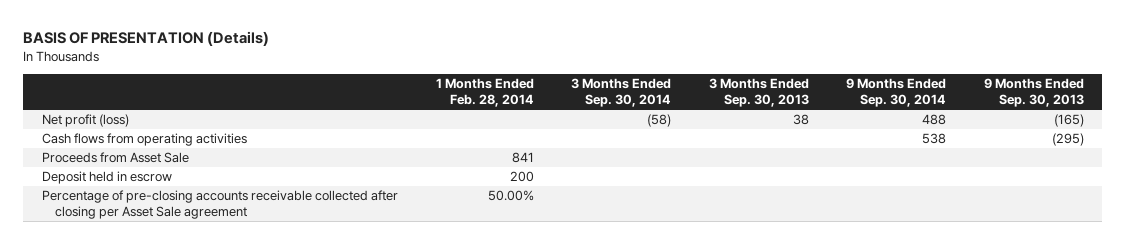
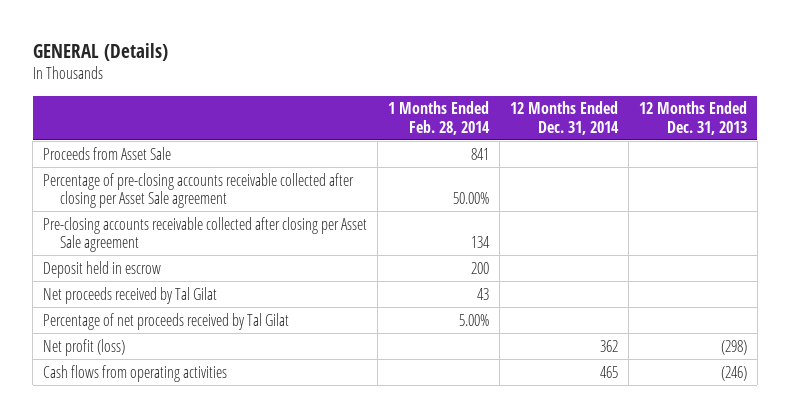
[23,31,270,47] BASIS OF PRESENTATION (Details) -> [32,42,168,61] GENERAL (Details)
[571,78,672,107] 3 Months Ended Sep. 30, 2014 -> none
[708,78,809,107] 3 Months Ended Sep. 30, 2013 -> none
[846,78,947,107] 9 Months Ended Sep. 30, 2014 -> none
[983,78,1084,107] 9 Months Ended Sep. 30, 2013 -> none
none -> [509,101,619,135] 12 Months Ended Dec. 31, 2014
none -> [638,101,747,135] 12 Months Ended Dec. 31, 2013
none -> [43,216,368,253] Pre-closing accounts receivable collected after closing per Asset Sale agreement
[42,171,173,185] Deposit held in escrow -> [43,260,162,278] Deposit held in escrow
none -> [43,286,218,304] Net proceeds received by Tal Gilat
none -> [43,312,290,330] Percentage of net proceeds received by Tal Gilat
[42,114,130,128] Net profit (loss) -> [43,338,126,356] Net profit (loss)
[42,133,248,147] Cash flows from operating activities -> [43,364,228,382] Cash flows from operating activities

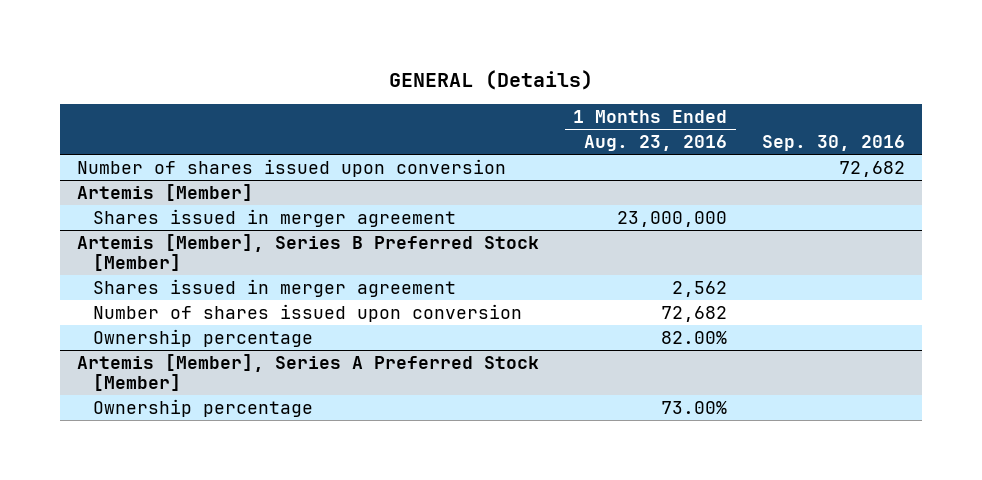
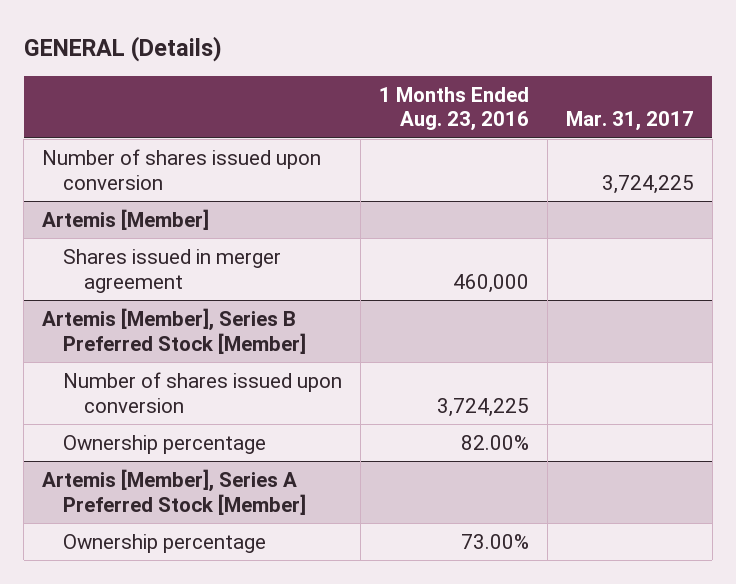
[761,135,905,152] Sep. 30, 2016 -> none
none -> [566,111,695,132] Mar. 31, 2017
[617,210,728,227] 23,000,000 -> [453,273,530,293] 460,000
[93,278,457,297] Shares issued in merger agreement -> none
[661,305,728,322] 72,682 -> [437,397,530,417] 3,724,225

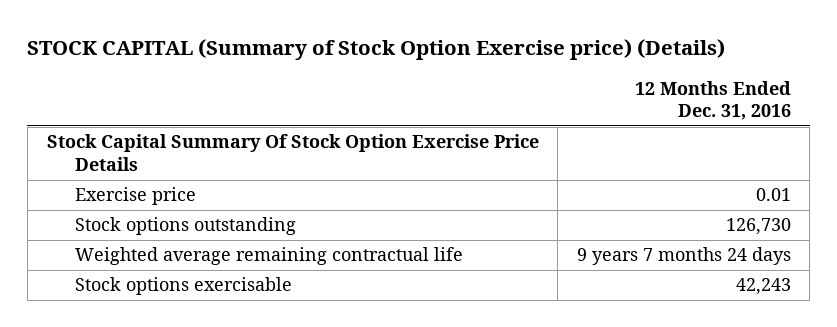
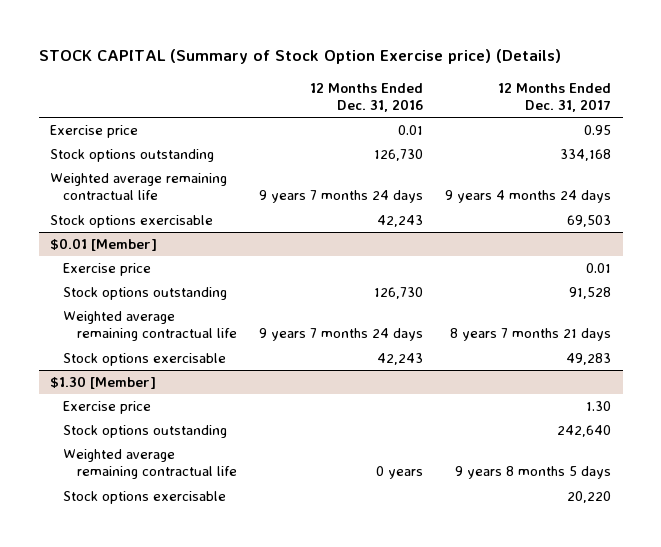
none -> [498,82,612,112] 12 Months Ended Dec. 31, 2017
[46,134,539,172] Stock Capital Summary Of Stock Option Exercise Price Details -> none
none -> [49,238,157,252] $0.01 [Member]
none -> [63,263,152,277] Exercise price
none -> [63,287,228,301] Stock options outstanding
none -> [63,311,238,342] Weighted average remaining contractual life
none -> [63,353,227,367] Stock options exercisable
none -> [49,376,156,390] $1.30 [Member]
none -> [63,401,152,415] Exercise price
none -> [63,425,228,439] Stock options outstanding
none -> [63,449,238,480] Weighted average remaining contractual life
none -> [63,491,227,505] Stock options exercisable

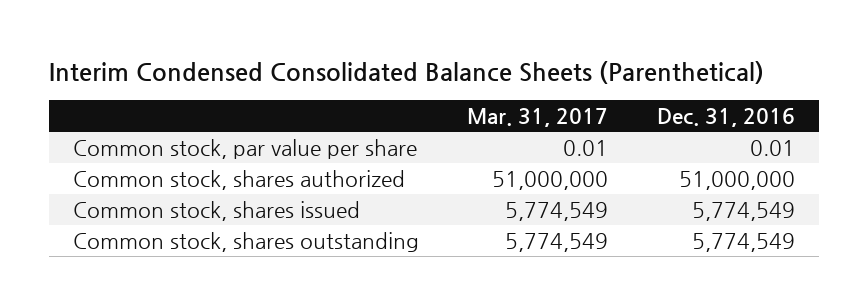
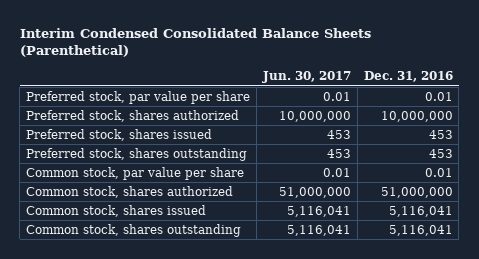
[467,107,609,127] Mar. 31, 2017 -> none
none -> [261,71,351,84] Jun. 30, 2017
none -> [26,90,251,104] Preferred stock, par value per share
none -> [26,109,240,122] Preferred stock, shares authorized
none -> [26,128,213,141] Preferred stock, shares issued
none -> [26,147,248,161] Preferred stock, shares outstanding
[691,201,795,221] 5,774,549 -> [388,205,453,217] 5,116,041
[691,232,795,252] 5,774,549 -> [388,224,453,236] 5,116,041

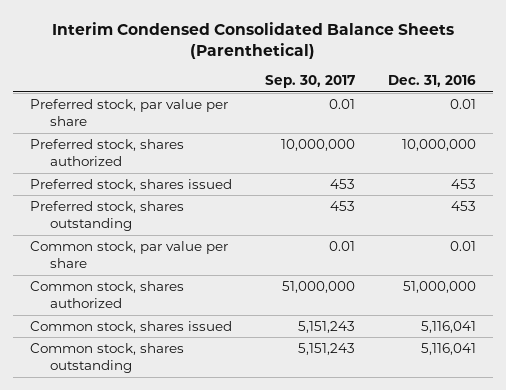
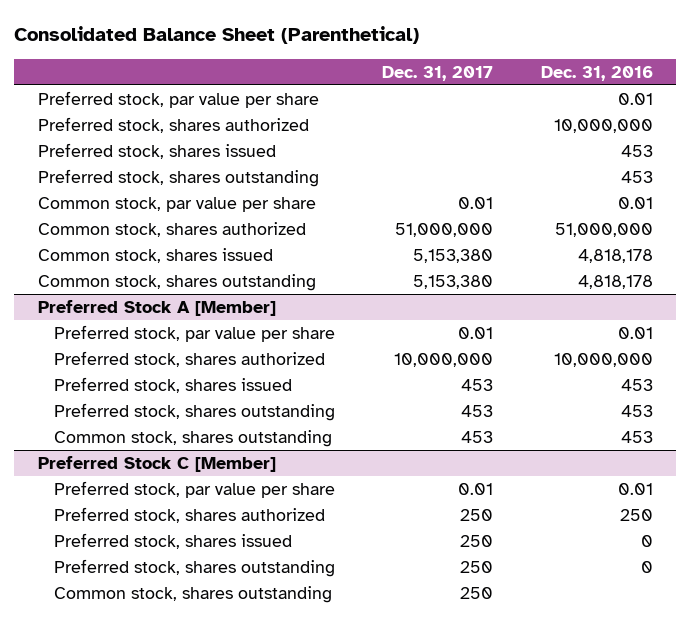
[52,21,455,59] Interim Condensed Consolidated Balance Sheets (Parenthetical) -> [14,26,420,45] Consolidated Balance Sheet (Parenthetical)
[265,75,356,89] Sep. 30, 2017 -> none
none -> [382,65,494,81] Dec. 31, 2017
[421,320,477,333] 5,116,041 -> [577,249,653,264] 4,818,178
[421,342,477,355] 5,116,041 -> [577,275,653,290] 4,818,178
none -> [38,300,277,317] Preferred Stock A [Member]
none -> [53,325,335,343] Preferred stock, par value per share
none -> [53,351,325,368] Preferred stock, shares authorized
none -> [53,377,292,394] Preferred stock, shares issued
none -> [53,403,335,422] Preferred stock, shares outstanding
none -> [53,430,332,448] Common stock, shares outstanding
none -> [38,456,277,473] Preferred Stock C [Member]
none -> [53,481,335,499] Preferred stock, par value per share
none -> [53,507,325,524] Preferred stock, shares authorized
none -> [53,533,292,550] Preferred stock, shares issued
none -> [53,559,335,578] Preferred stock, shares outstanding
none -> [53,586,332,604] Common stock, shares outstanding

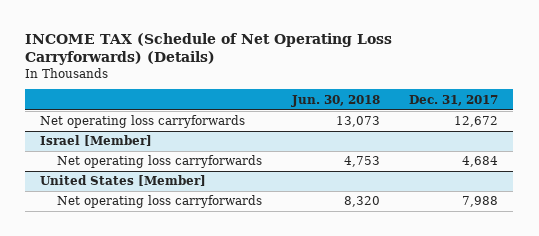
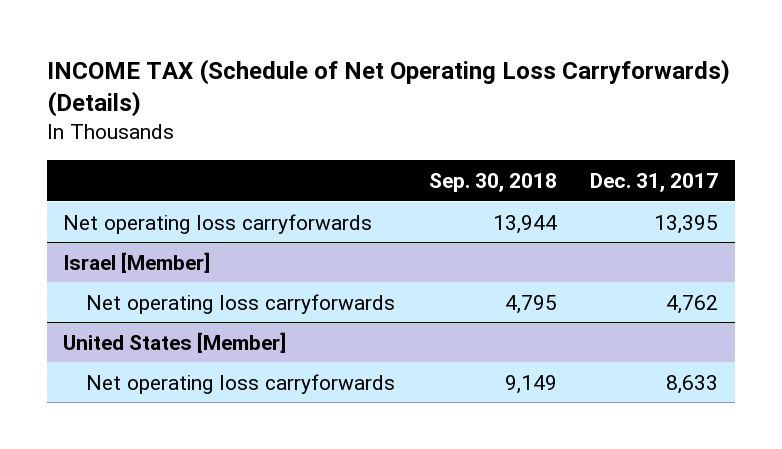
[290,94,380,107] Jun. 30, 2018 -> none
none -> [428,172,557,192] Sep. 30, 2018
[454,116,499,128] 12,672 -> [654,214,719,234] 13,395
[462,156,499,168] 4,684 -> [666,294,719,314] 4,762
[462,196,499,208] 7,988 -> [666,374,719,394] 8,633

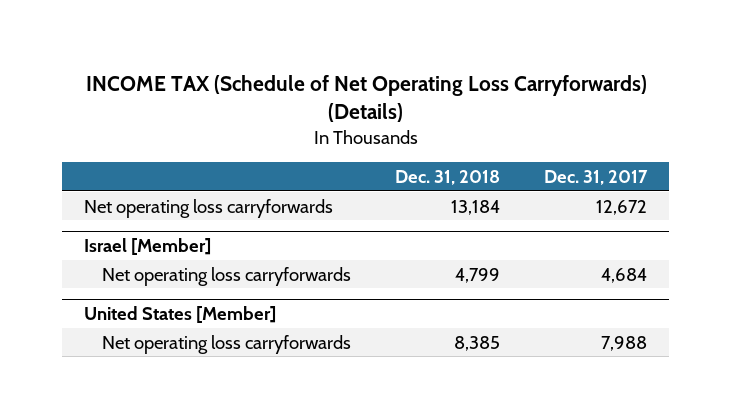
[428,172,557,192] Sep. 30, 2018 -> none
none -> [394,169,500,185] Dec. 31, 2018
[654,214,719,234] 13,395 -> [595,199,647,215] 12,672
[666,294,719,314] 4,762 -> [600,267,647,283] 4,684
[666,374,719,394] 8,633 -> [600,335,647,351] 7,988

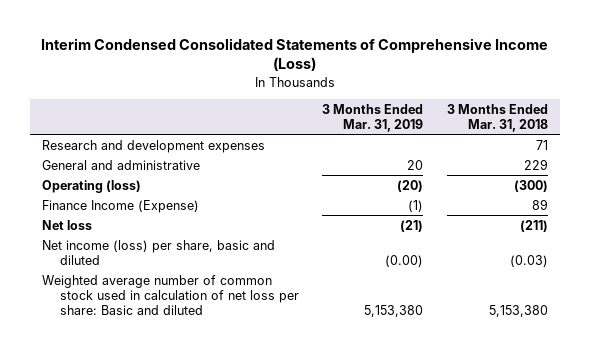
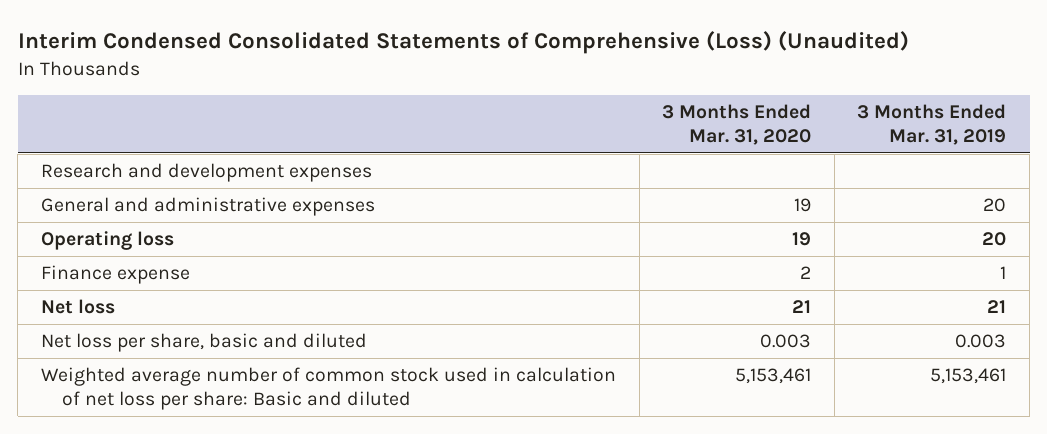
[40,37,548,72] Interim Condensed Consolidated Statements of Comprehensive Income (Loss) -> [17,31,909,55] Interim Condensed Consolidated Statements of Comprehensive (Loss) (Unaudited)
[446,103,548,133] 3 Months Ended Mar. 31, 2018 -> none
none -> [662,104,812,145] 3 Months Ended Mar. 31, 2020
[41,159,200,170] General and administrative -> [40,197,375,217] General and administrative expenses
[41,179,141,193] Operating (loss) -> [40,231,174,251] Operating loss
[397,179,424,192] (20) -> [982,232,1007,247] 20
[41,199,199,213] Finance Income (Expense) -> [40,265,190,285] Finance expense
[408,199,424,212] (1) -> [1000,266,1007,280] 1
[400,219,424,232] (21) -> [987,300,1007,314] 21
[41,239,275,265] Net income (loss) per share, basic and diluted -> [40,333,367,353] Net loss per share, basic and diluted
[385,254,424,267] (0.00) -> [955,334,1007,349] 0.003
[364,304,424,317] 5,153,380 -> [930,368,1007,385] 5,153,461

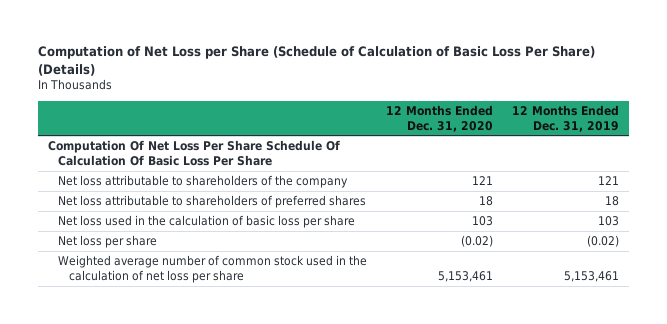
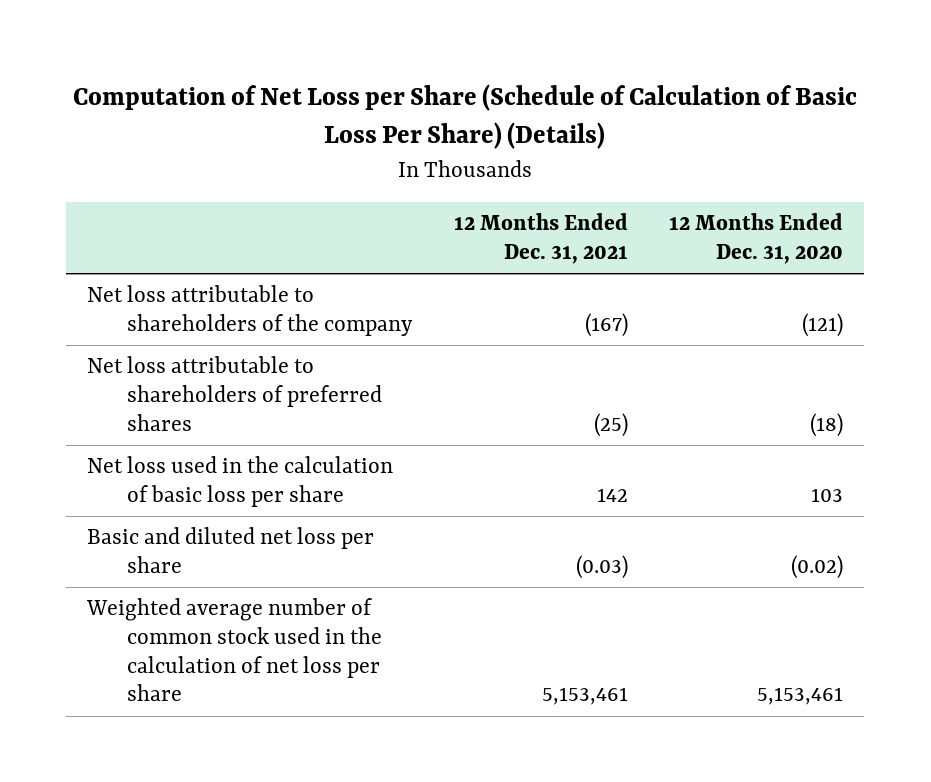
[512,104,620,132] 12 Months Ended Dec. 31, 2019 -> none
none -> [453,213,628,264] 12 Months Ended Dec. 31, 2021
[47,140,340,166] Computation Of Net Loss Per Share Schedule Of Calculation Of Basic Loss Per Share -> none
[472,176,494,186] 121 -> [802,313,844,338] (121)
[479,196,494,207] 18 -> [810,412,844,437] (18)
[58,235,158,249] Net loss per share -> [87,527,375,574] Basic and diluted net loss per share

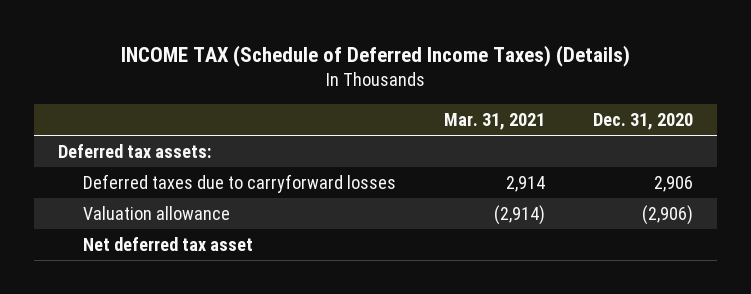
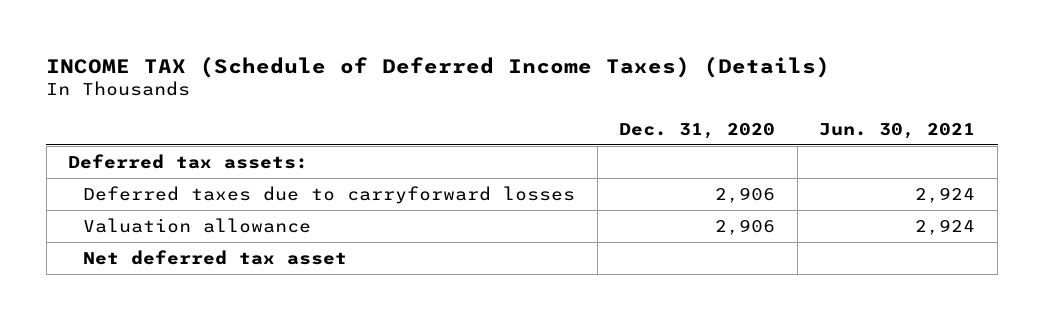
[443,112,545,130] Mar. 31, 2021 -> none
none -> [819,122,976,139] Jun. 30, 2021
[642,204,694,225] (2,906) -> [715,219,776,236] 2,906

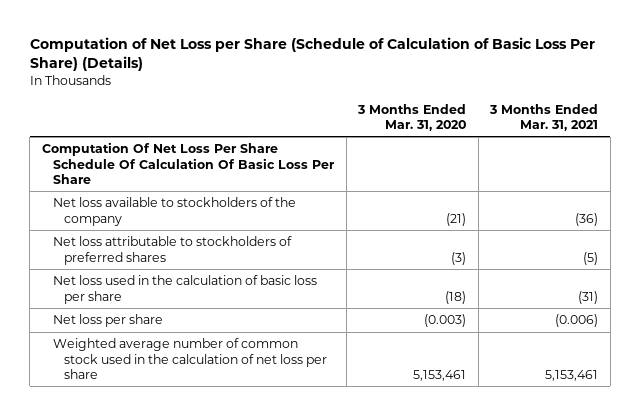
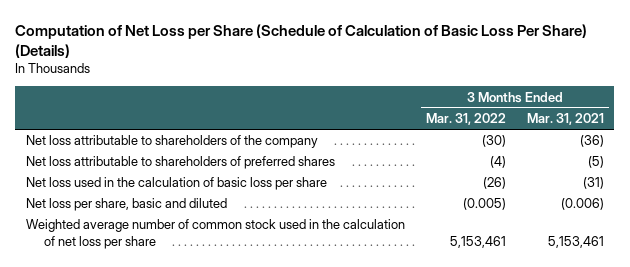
[357,103,467,131] 3 Months Ended Mar. 31, 2020 -> none
none -> [425,113,506,126] Mar. 31, 2022
[41,142,336,184] Computation Of Net Loss Per Share Schedule Of Calculation Of Basic Loss Per Share -> none
[53,197,297,226] Net loss available to stockholders of the company -> [25,135,318,149] Net loss attributable to shareholders of the company
[53,236,293,265] Net loss attributable to stockholders of preferred shares -> [25,156,335,170] Net loss attributable to shareholders of preferred shares
[53,314,164,328] Net loss per share -> [25,198,227,212] Net loss per share, basic and diluted

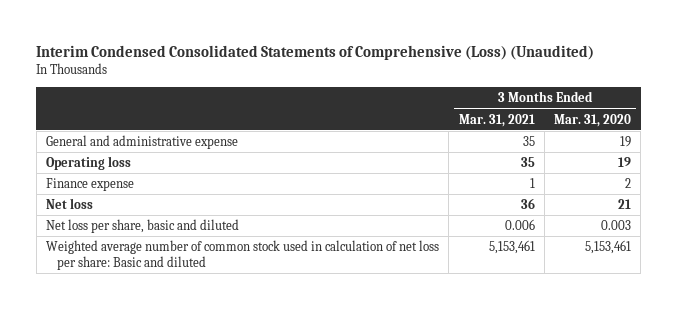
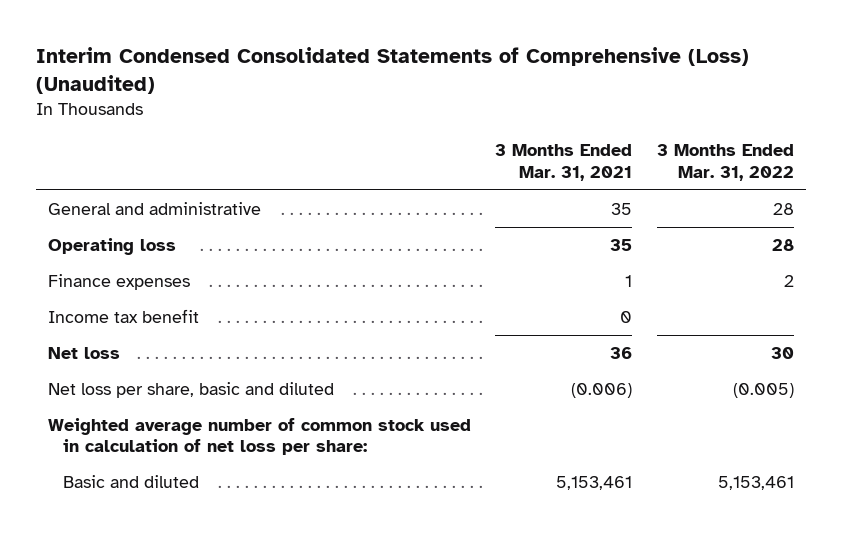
[554,113,632,127] Mar. 31, 2020 -> none
none -> [656,144,794,181] 3 Months Ended Mar. 31, 2022
[46,135,239,150] General and administrative expense -> [47,201,261,215] General and administrative
[46,178,135,192] Finance expense -> [47,273,190,290] Finance expenses
none -> [47,308,199,323] Income tax benefit
[504,219,535,231] 0.006 -> [571,382,633,398] (0.006)
none -> [47,417,471,456] Weighted average number of common stock used in calculation of net loss per share:
[46,240,440,270] Weighted average number of common stock used in calculation of net loss per share: Basic and diluted -> [63,474,200,488] Basic and diluted

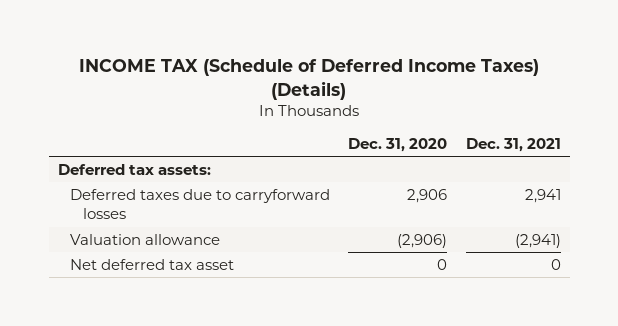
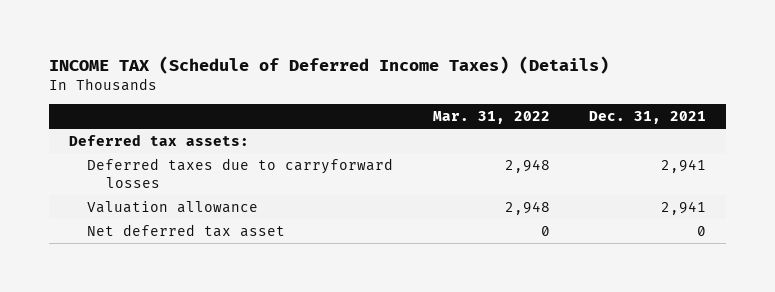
[348,138,448,153] Dec. 31, 2020 -> none
none -> [432,110,550,124] Mar. 31, 2022
[514,233,561,248] (2,941) -> [661,200,707,215] 2,941

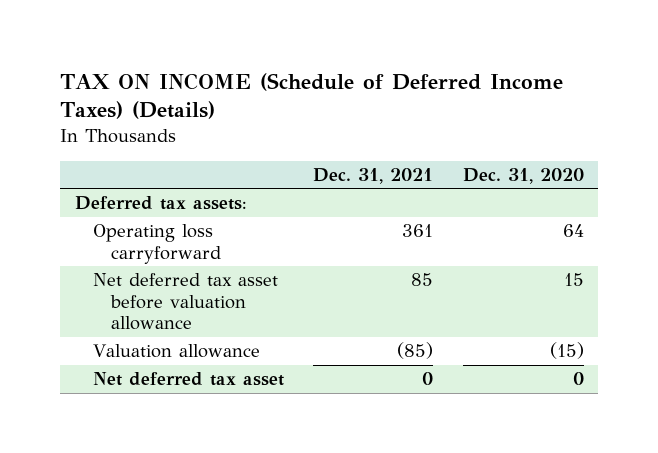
[48,55,609,74] INCOME TAX (Schedule of Deferred Income Taxes) (Details) -> [59,72,563,120] TAX ON INCOME (Schedule of Deferred Income Taxes) (Details)
[432,110,550,124] Mar. 31, 2022 -> none
none -> [462,167,584,184] Dec. 31, 2020
[87,157,394,188] Deferred taxes due to carryforward losses -> [92,224,221,264] Operating loss carryforward
[661,158,707,173] 2,941 -> [402,224,434,238] 361
none -> [92,273,278,331] Net deferred tax asset before valuation allowance
[661,200,707,215] 2,941 -> [397,342,434,360] (85)

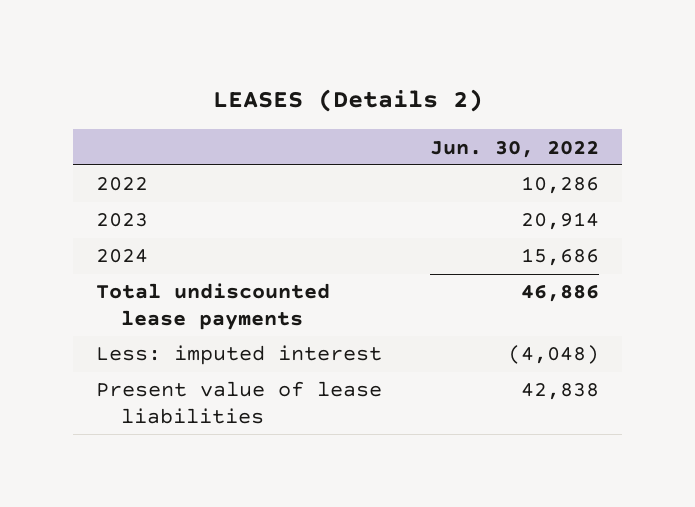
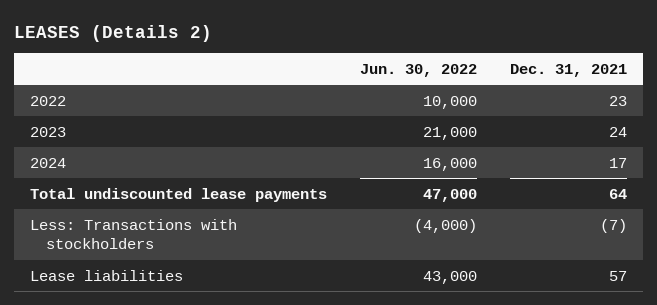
none -> [509,63,627,77] Dec. 31, 2021
[96,345,383,366] Less: imputed interest -> none
[520,176,599,195] 10,286 -> [423,95,478,109] 10,000
[520,212,599,231] 20,914 -> [423,126,478,140] 21,000
[520,248,599,267] 15,686 -> [423,157,478,171] 16,000
[520,285,599,303] 46,886 -> [423,188,478,202] 47,000
none -> [30,218,238,250] Less: Transactions with stockholders
[96,381,383,424] Present value of lease liabilities -> [30,269,184,281] Lease liabilities
[520,383,599,401] 42,838 -> [423,270,478,284] 43,000

